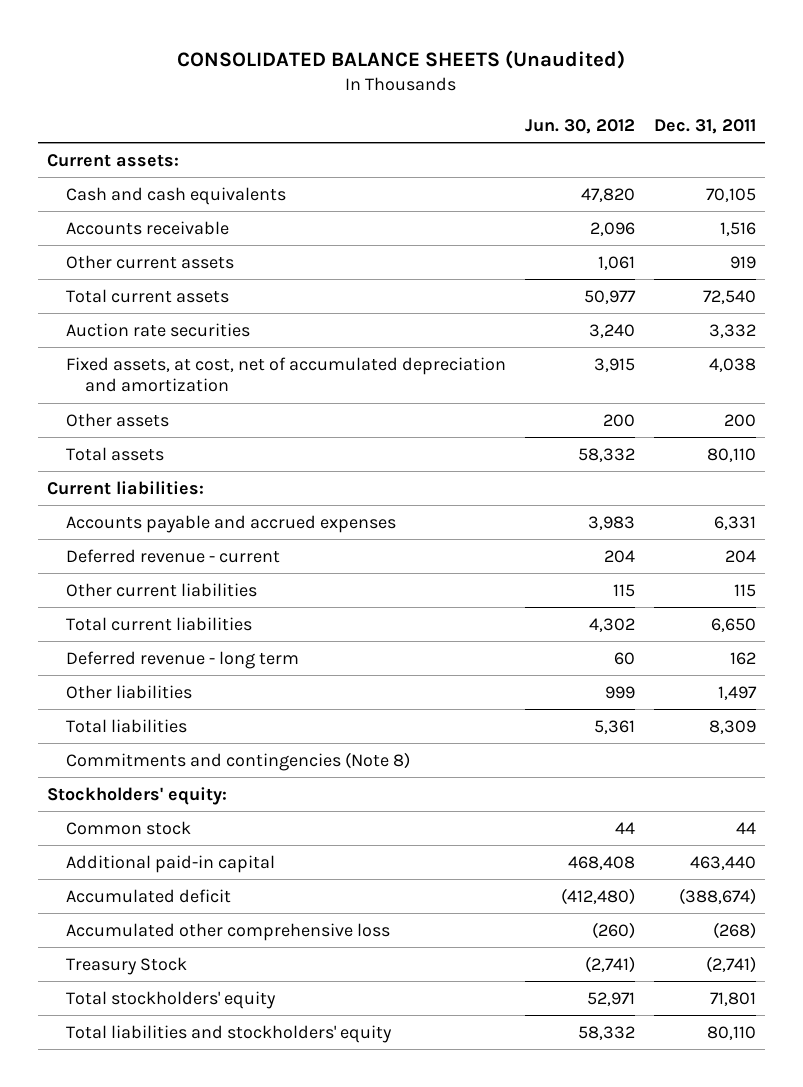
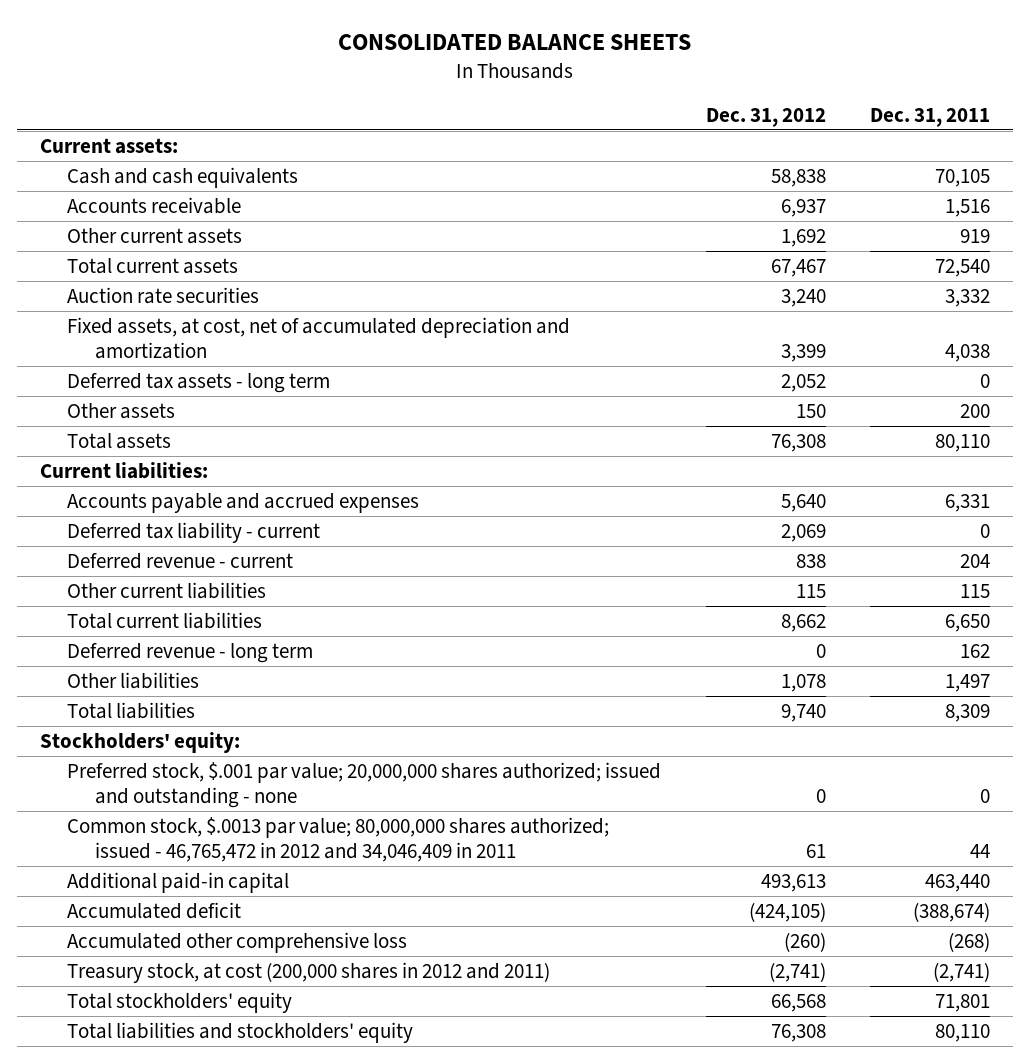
[177,49,626,69] CONSOLIDATED BALANCE SHEETS (Unaudited) -> [338,34,692,51] CONSOLIDATED BALANCE SHEETS
[524,118,635,134] Jun. 30, 2012 -> none
none -> [705,107,826,127] Dec. 31, 2012
none -> [67,373,331,394] Deferred tax assets - long term
none -> [67,522,321,544] Deferred tax liability - current
[66,751,411,771] Commitments and contingencies (Note 8) -> none
none -> [67,762,662,809] Preferred stock, $.001 par value; 20,000,000 shares authorized; issued and outstanding - none
[66,820,192,835] Common stock -> [67,817,610,863] Common stock, $.0013 par value; 80,000,000 shares authorized; issued - 46,765,472 in 2012 and 34,046,409 in 2011
[66,956,188,975] Treasury Stock -> [67,962,551,984] Treasury stock, at cost (200,000 shares in 2012 and 2011)

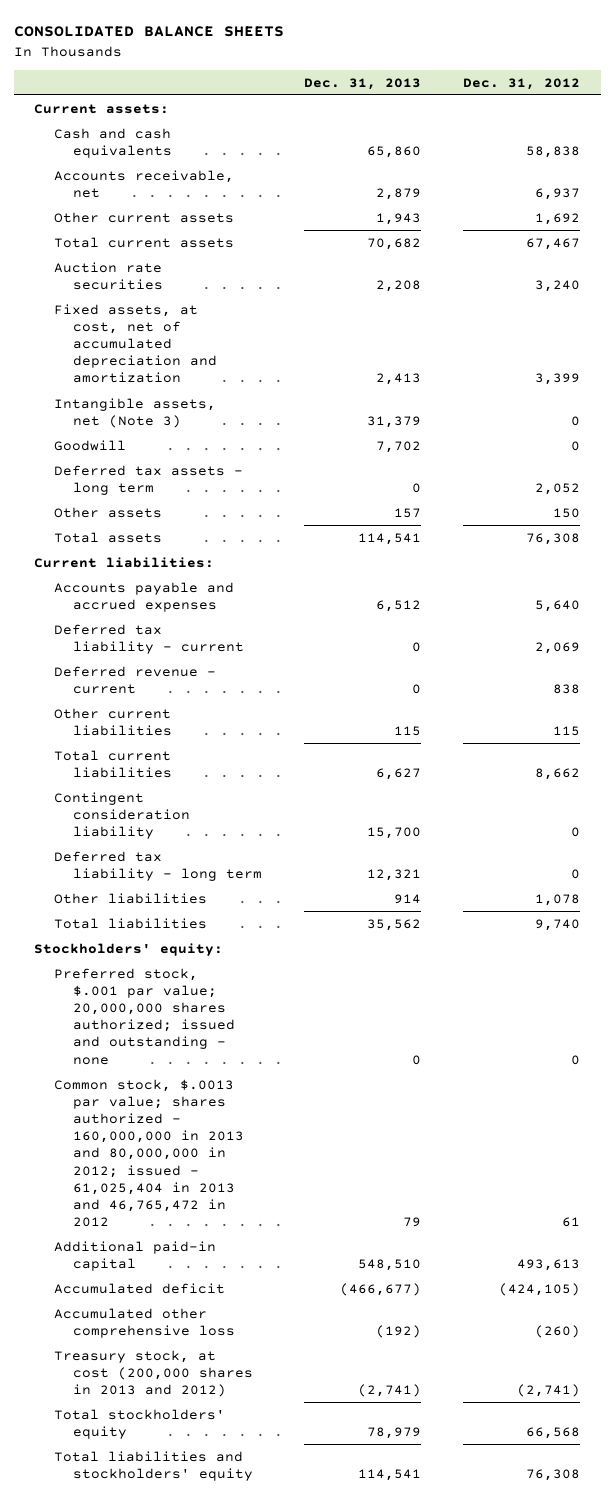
[870,107,991,127] Dec. 31, 2011 -> none
none -> [304,77,422,90] Dec. 31, 2013
[67,197,242,215] Accounts receivable -> [53,169,234,198] Accounts receivable, net
none -> [53,397,216,428] Intangible assets, net (Note 3)
none -> [53,439,126,451] Goodwill
none -> [53,791,191,840] Contingent consideration liability
[67,643,314,664] Deferred revenue - long term -> [53,850,263,881] Deferred tax liability - long term
[67,817,610,863] Common stock, $.0013 par value; 80,000,000 shares authorized; issued - 46,765,472 in 2012 and 34,046,409 in 2011 -> [53,1078,245,1228] Common stock, $.0013 par value; shares authorized - 160,000,000 in 2013 and 80,000,000 in 2012; issued - 61,025,404 in 2013 and 46,765,472 in 2012
[67,962,551,984] Treasury stock, at cost (200,000 shares in 2012 and 2011) -> [53,1349,254,1398] Treasury stock, at cost (200,000 shares in 2013 and 2012)

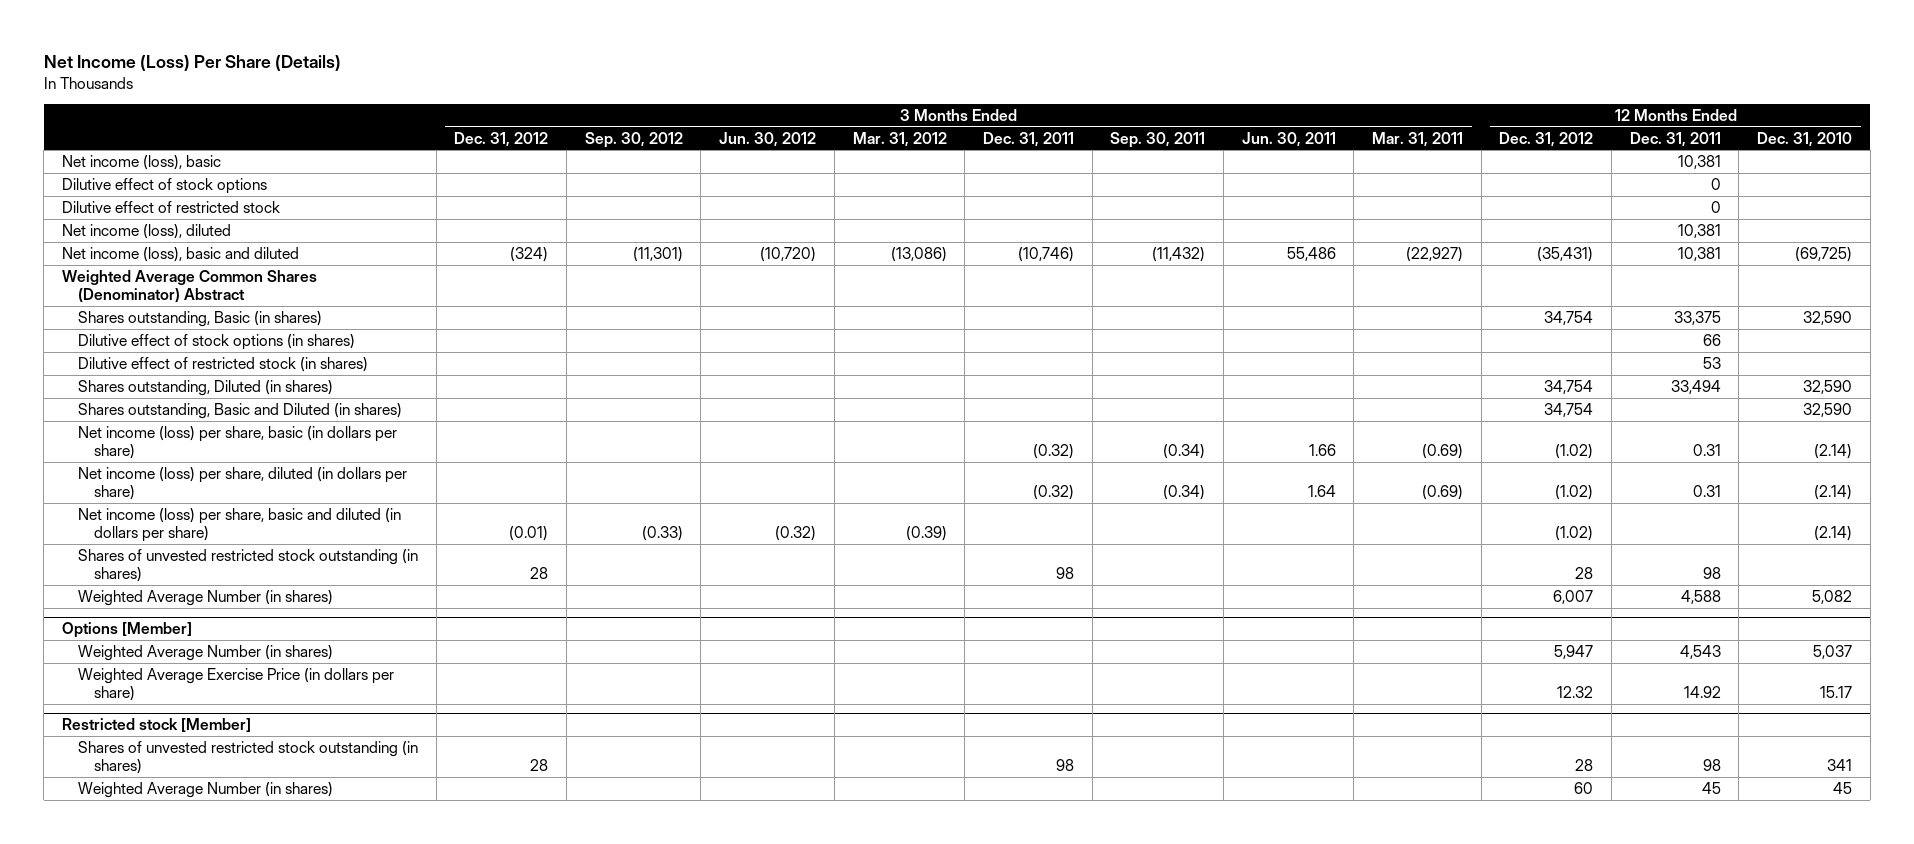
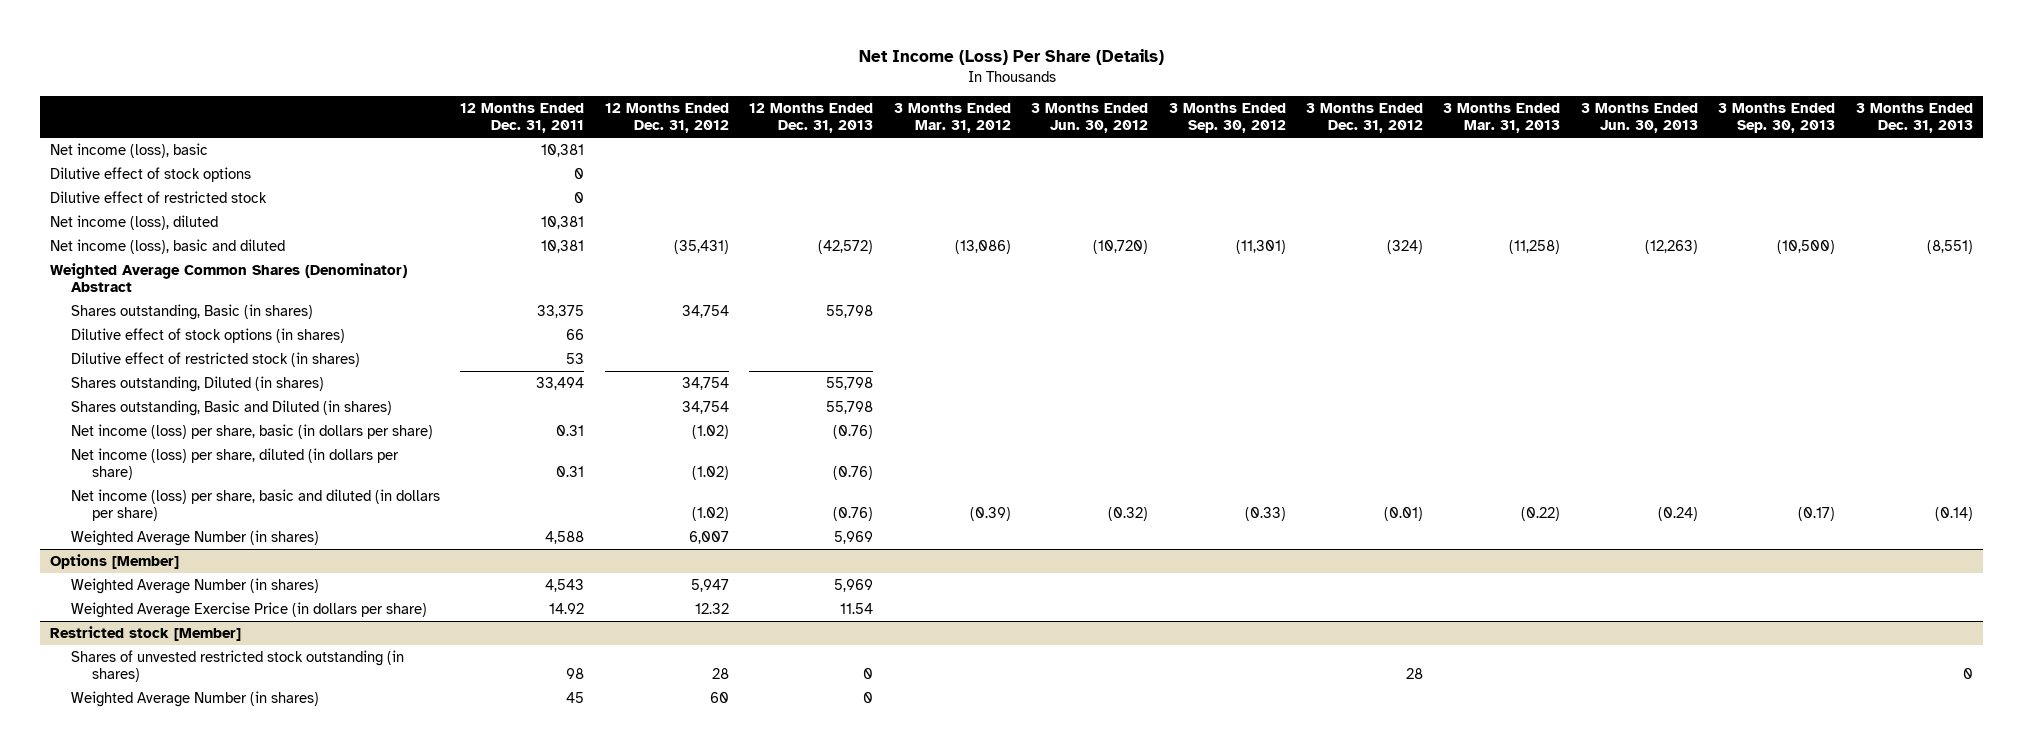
[982,131,1074,147] Dec. 31, 2011 -> none
[1110,131,1206,148] Sep. 30, 2011 -> none
[1241,131,1336,147] Jun. 30, 2011 -> none
[1371,131,1463,147] Mar. 31, 2011 -> none
[1756,131,1852,147] Dec. 31, 2010 -> none
none -> [749,102,874,134] 12 Months Ended Dec. 31, 2013
none -> [1443,102,1561,134] 3 Months Ended Mar. 31, 2013
none -> [1580,102,1698,134] 3 Months Ended Jun. 30, 2013
none -> [1718,102,1836,134] 3 Months Ended Sep. 30, 2013
none -> [1855,102,1973,134] 3 Months Ended Dec. 31, 2013
[78,548,419,583] Shares of unvested restricted stock outstanding (in shares) -> none

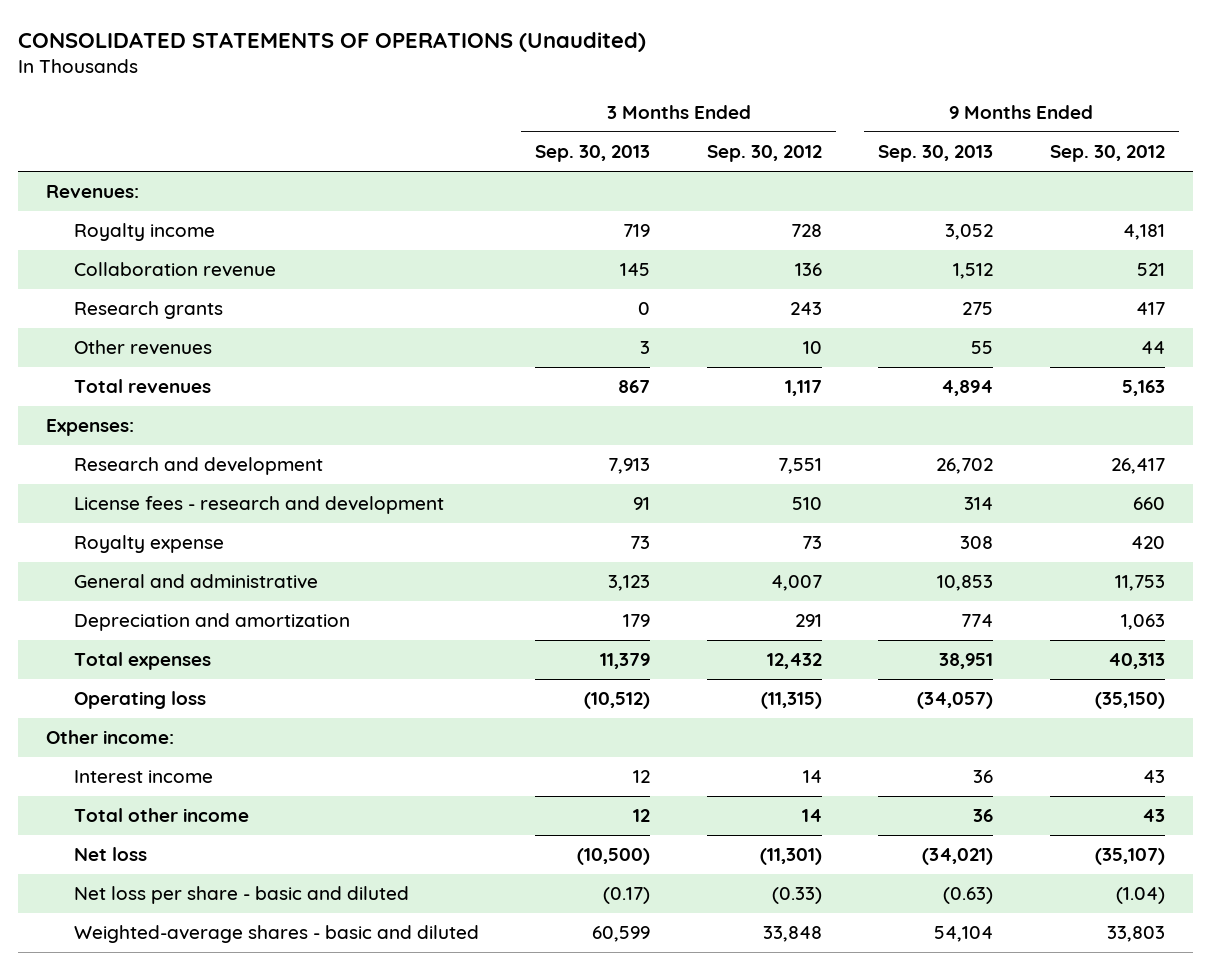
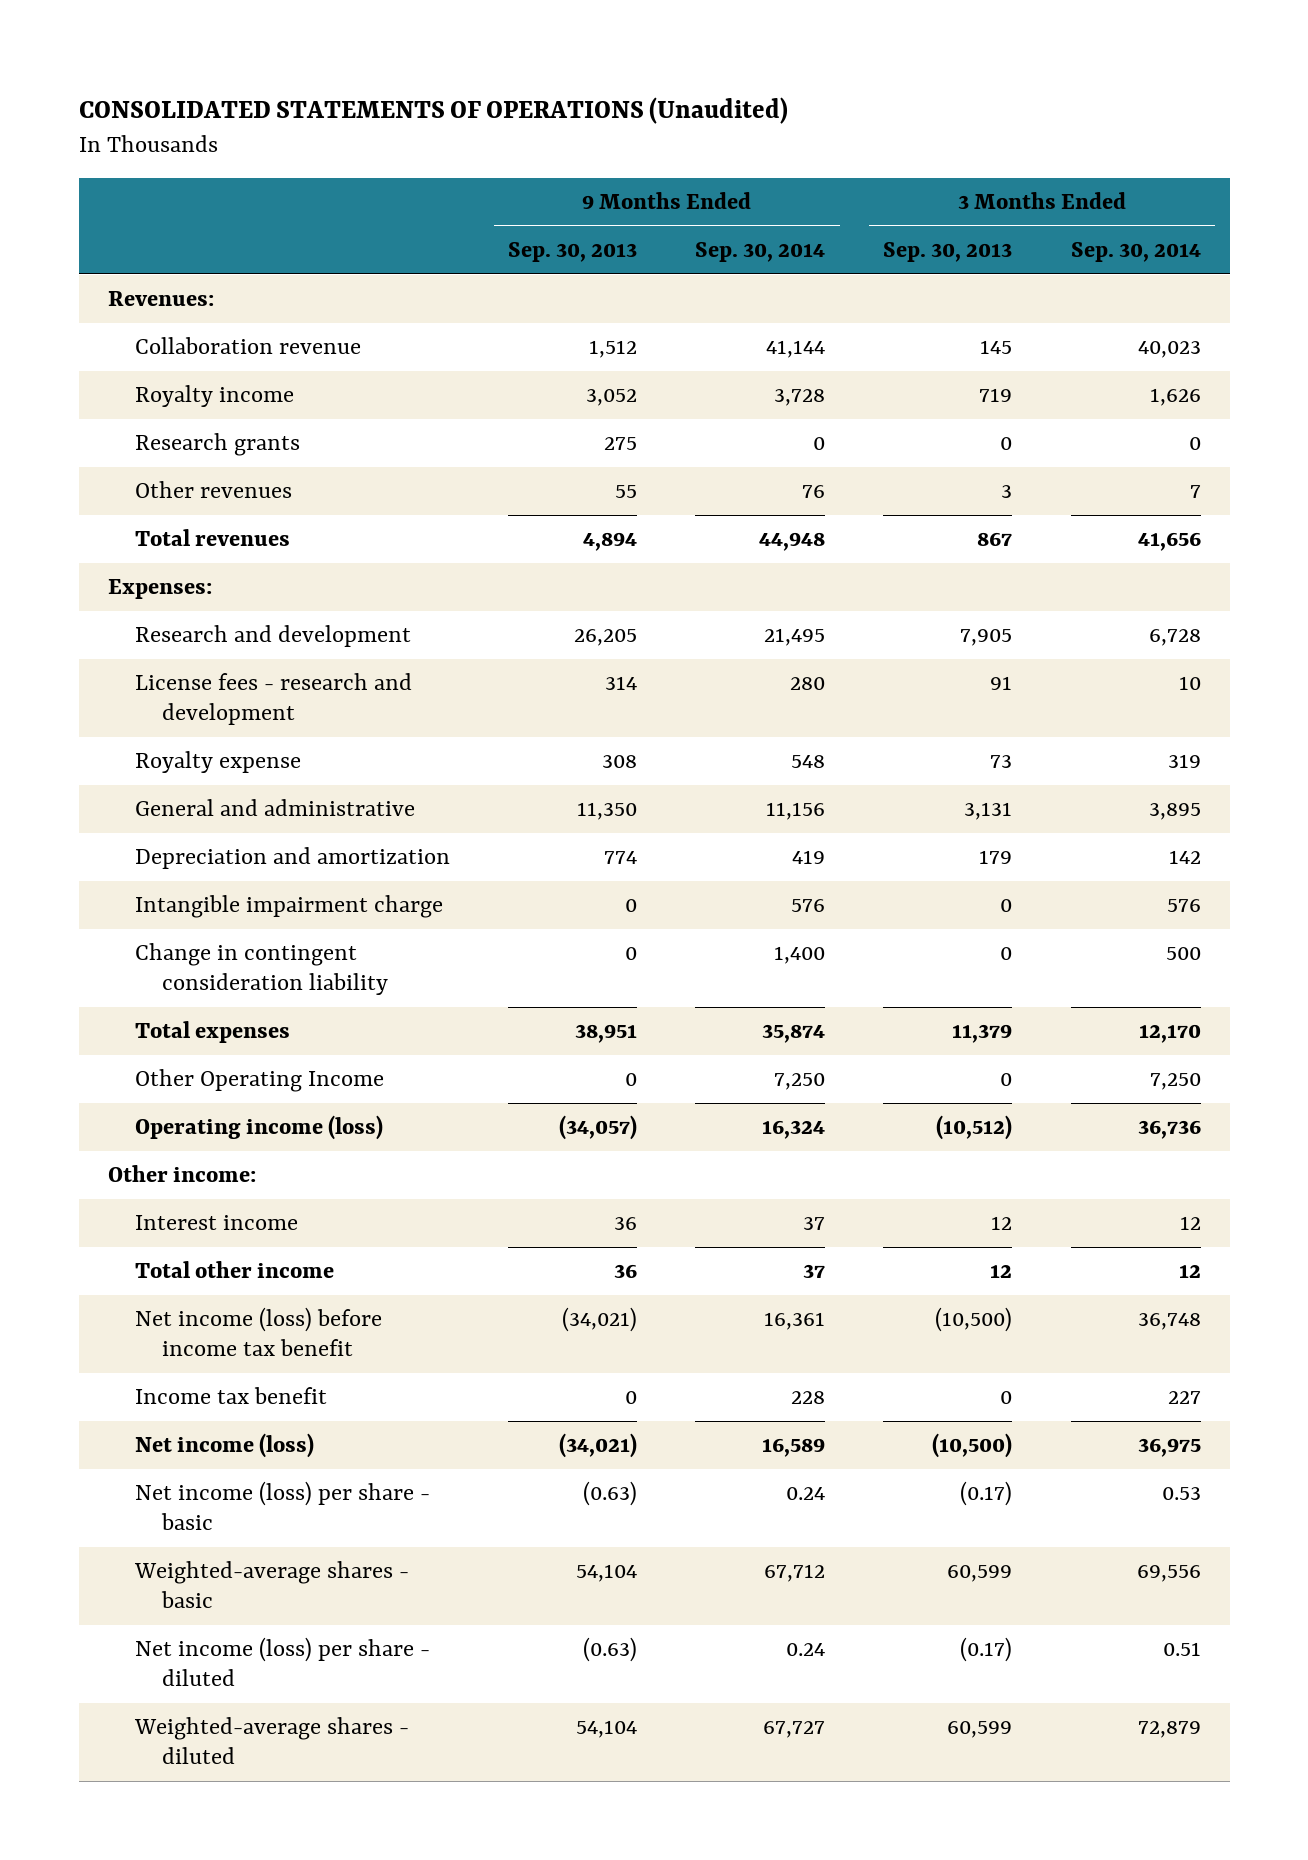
[706,145,822,163] Sep. 30, 2012 -> none
[1049,145,1165,163] Sep. 30, 2012 -> none
none -> [695,242,826,263] Sep. 30, 2014
none -> [1070,242,1201,263] Sep. 30, 2014
[73,223,215,242] Royalty income -> [134,385,294,408] Royalty income
[608,458,651,475] 7,913 -> [960,629,1013,647] 7,905
[936,458,994,475] 26,702 -> [574,629,638,647] 26,205
[608,575,651,592] 3,123 -> [964,802,1013,821] 3,131
[937,575,994,592] 10,853 -> [577,802,638,821] 11,350
none -> [134,895,443,919] Intangible impairment charge
none -> [134,943,389,996] Change in contingent consideration liability
none -> [134,1069,384,1093] Other Operating Income
[73,691,206,710] Operating loss -> [134,1115,383,1141] Operating income (loss)
none -> [134,1307,382,1357] Net income (loss) before income tax benefit
none -> [134,1387,327,1405] Income tax benefit
[73,847,147,862] Net loss -> [134,1433,314,1459] Net income (loss)
[73,886,409,905] Net loss per share - basic and diluted -> [134,1481,430,1531] Net income (loss) per share - basic
[73,925,479,944] Weighted-average shares - basic and diluted -> [133,1561,409,1609] Weighted-average shares - basic
none -> [134,1637,430,1687] Net income (loss) per share - diluted
none -> [133,1717,409,1765] Weighted-average shares - diluted

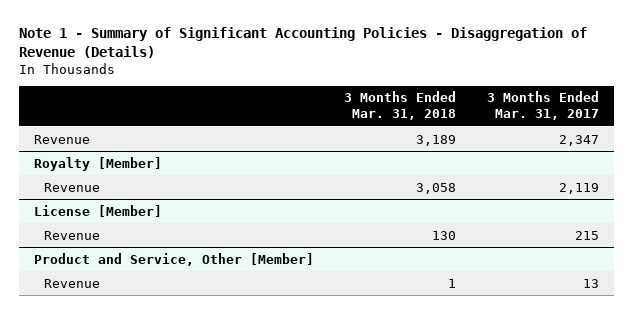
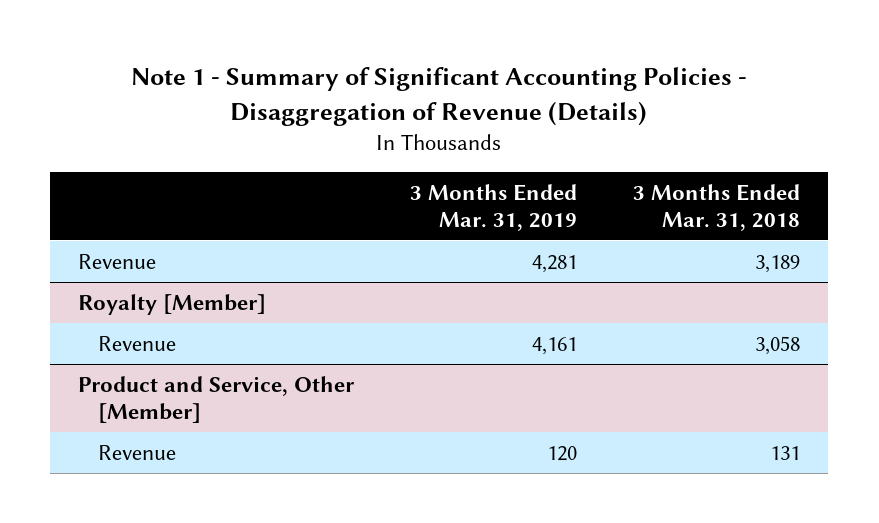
[486,91,599,121] 3 Months Ended Mar. 31, 2017 -> none
none -> [410,183,578,231] 3 Months Ended Mar. 31, 2019
[33,204,162,217] License [Member] -> none
[43,230,100,240] Revenue -> none
[448,278,457,288] 1 -> [770,445,801,460] 131

